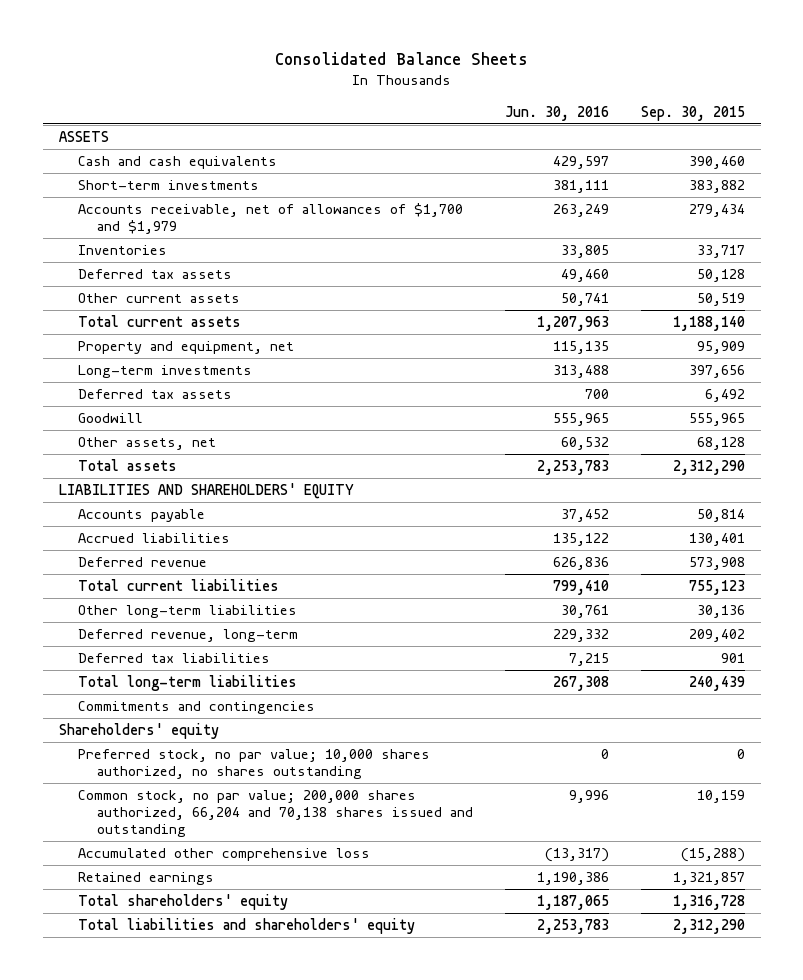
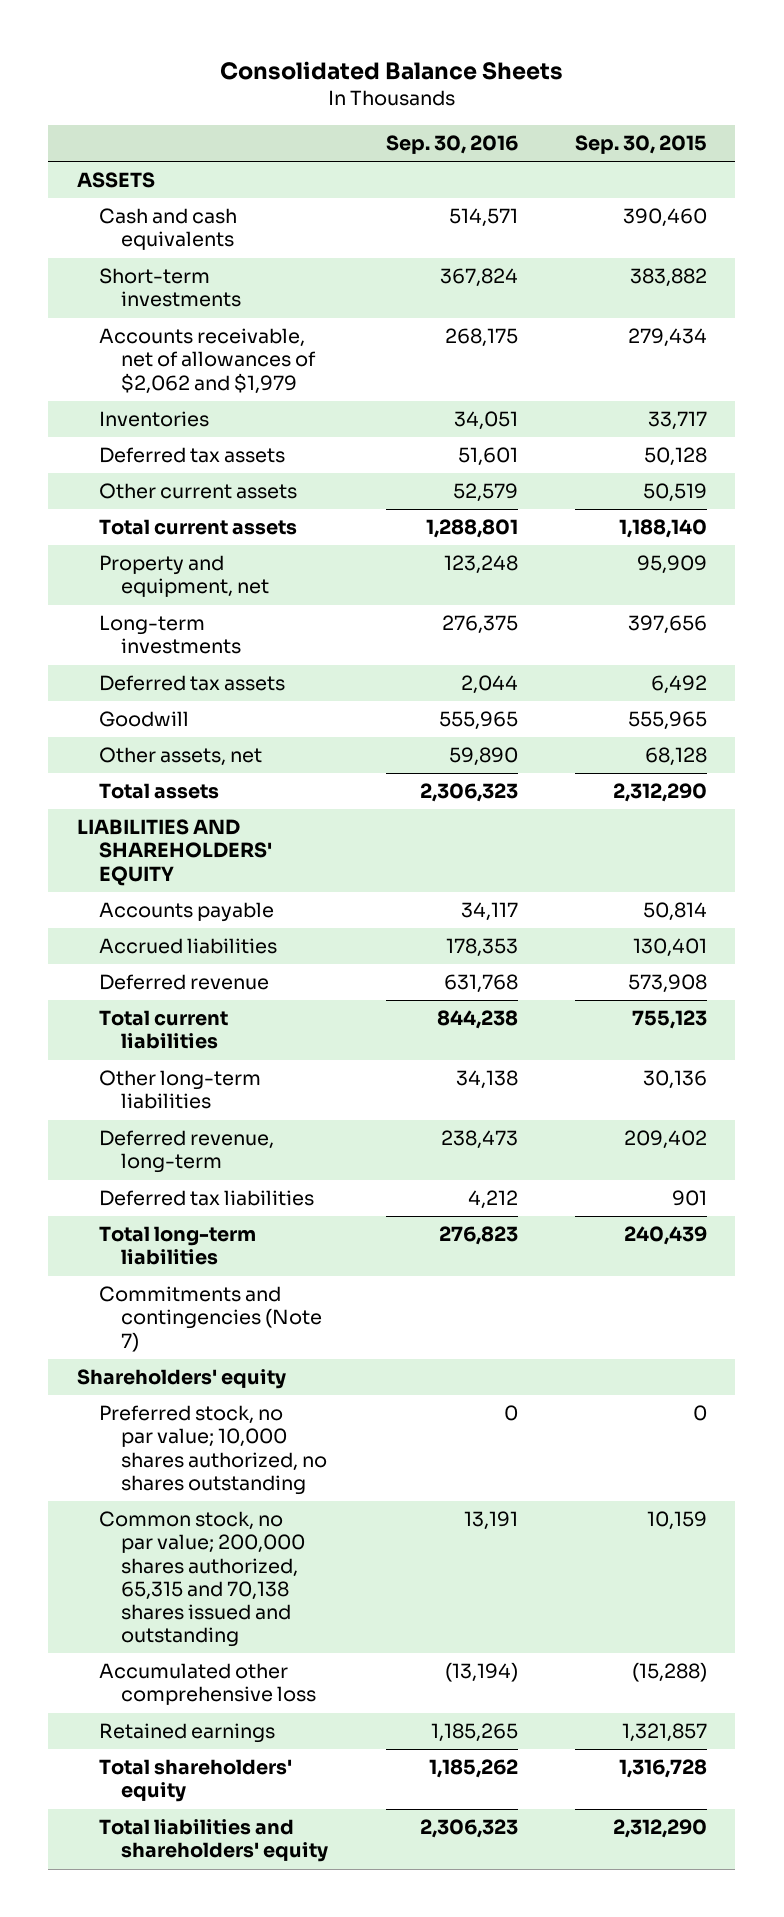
[504,105,609,121] Jun. 30, 2016 -> none
none -> [385,135,518,155] Sep. 30, 2016
[77,203,463,235] Accounts receivable, net of allowances of $1,700 and $1,979 -> [99,328,317,394] Accounts receivable, net of allowances of $2,062 and $1,979
[77,701,315,715] Commitments and contingencies -> [99,1286,323,1352] Commitments and contingencies (Note 7)
[77,790,473,837] Common stock, no par value; 200,000 shares authorized, 66,204 and 70,138 shares issued and outstanding -> [99,1511,306,1647] Common stock, no par value; 200,000 shares authorized, 65,315 and 70,138 shares issued and outstanding

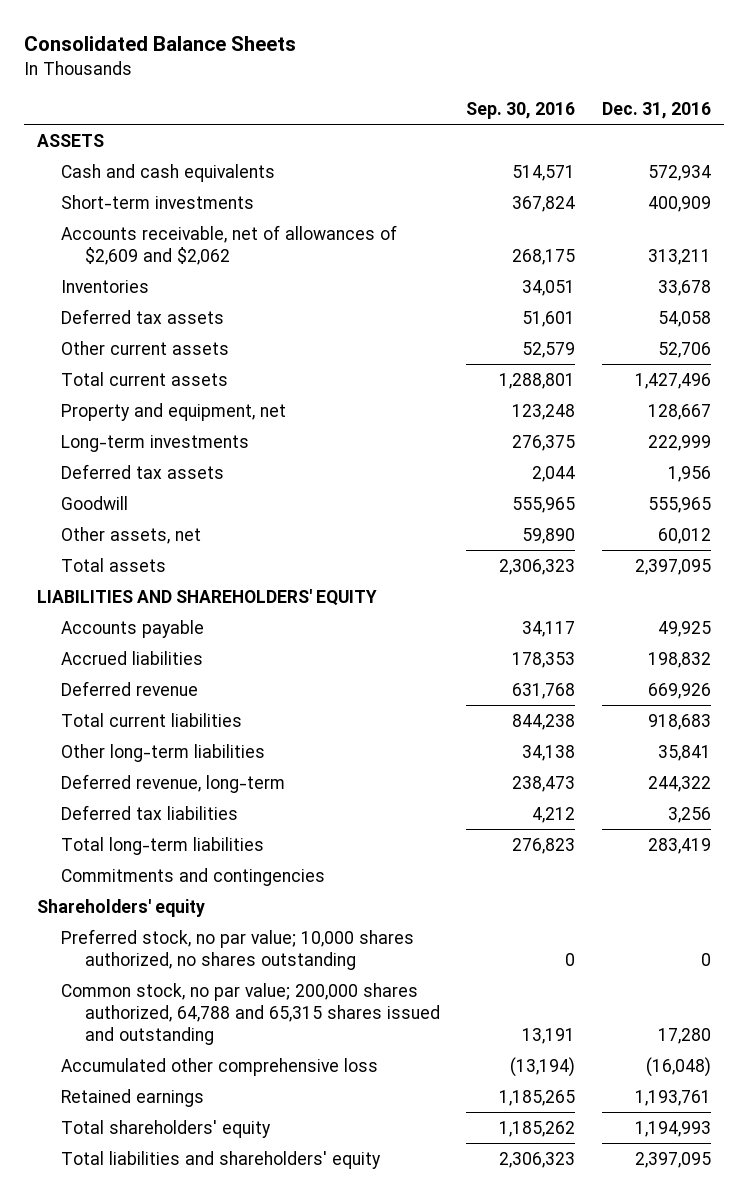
[574,135,707,155] Sep. 30, 2015 -> none
none -> [602,101,712,119] Dec. 31, 2016
[99,328,317,394] Accounts receivable, net of allowances of $2,062 and $1,979 -> [60,224,397,265] Accounts receivable, net of allowances of $2,609 and $2,062
[99,1286,323,1352] Commitments and contingencies (Note 7) -> [60,867,325,886] Commitments and contingencies
[99,1511,306,1647] Common stock, no par value; 200,000 shares authorized, 65,315 and 70,138 shares issued and outstanding -> [60,982,440,1045] Common stock, no par value; 200,000 shares authorized, 64,788 and 65,315 shares issued and outstanding

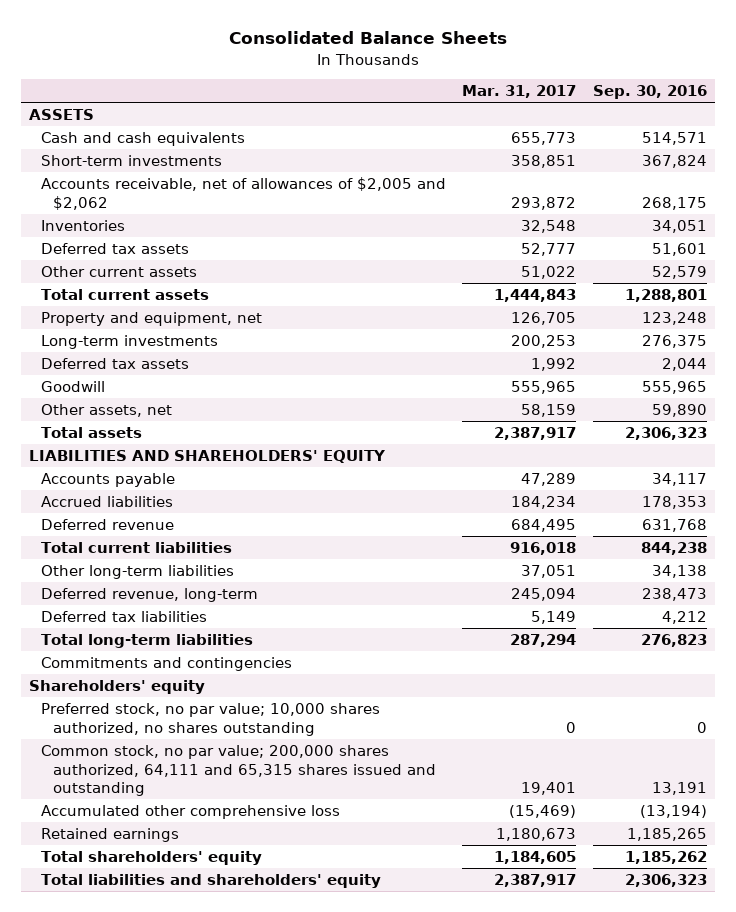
[602,101,712,119] Dec. 31, 2016 -> none
none -> [462,85,577,99] Mar. 31, 2017
[60,224,397,265] Accounts receivable, net of allowances of $2,609 and $2,062 -> [41,176,447,210] Accounts receivable, net of allowances of $2,005 and $2,062
[60,982,440,1045] Common stock, no par value; 200,000 shares authorized, 64,788 and 65,315 shares issued and outstanding -> [41,744,437,797] Common stock, no par value; 200,000 shares authorized, 64,111 and 65,315 shares issued and outstanding

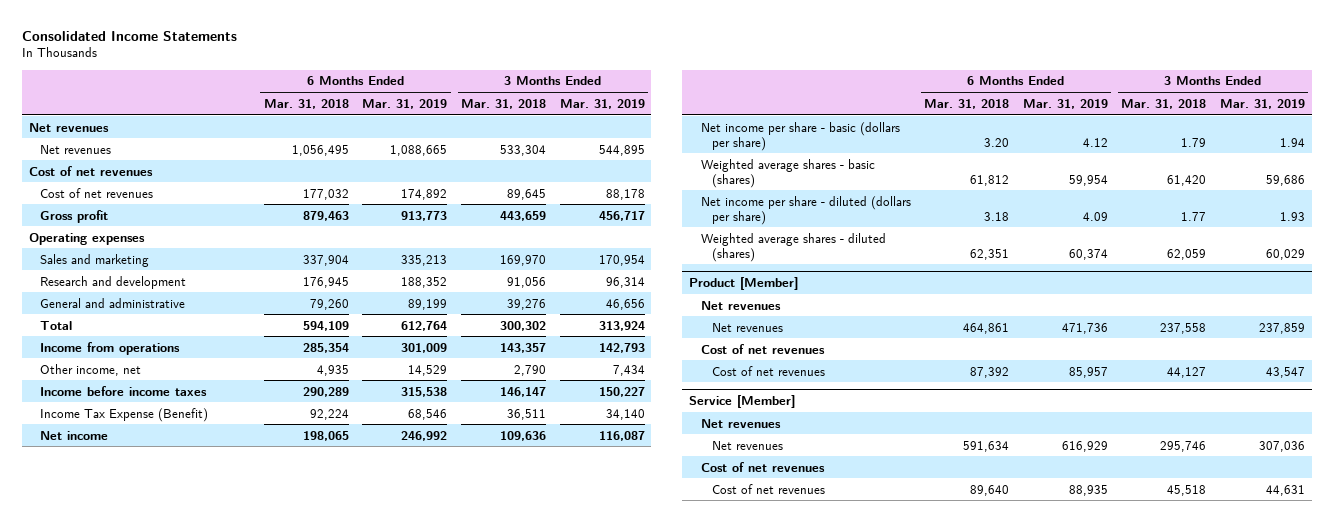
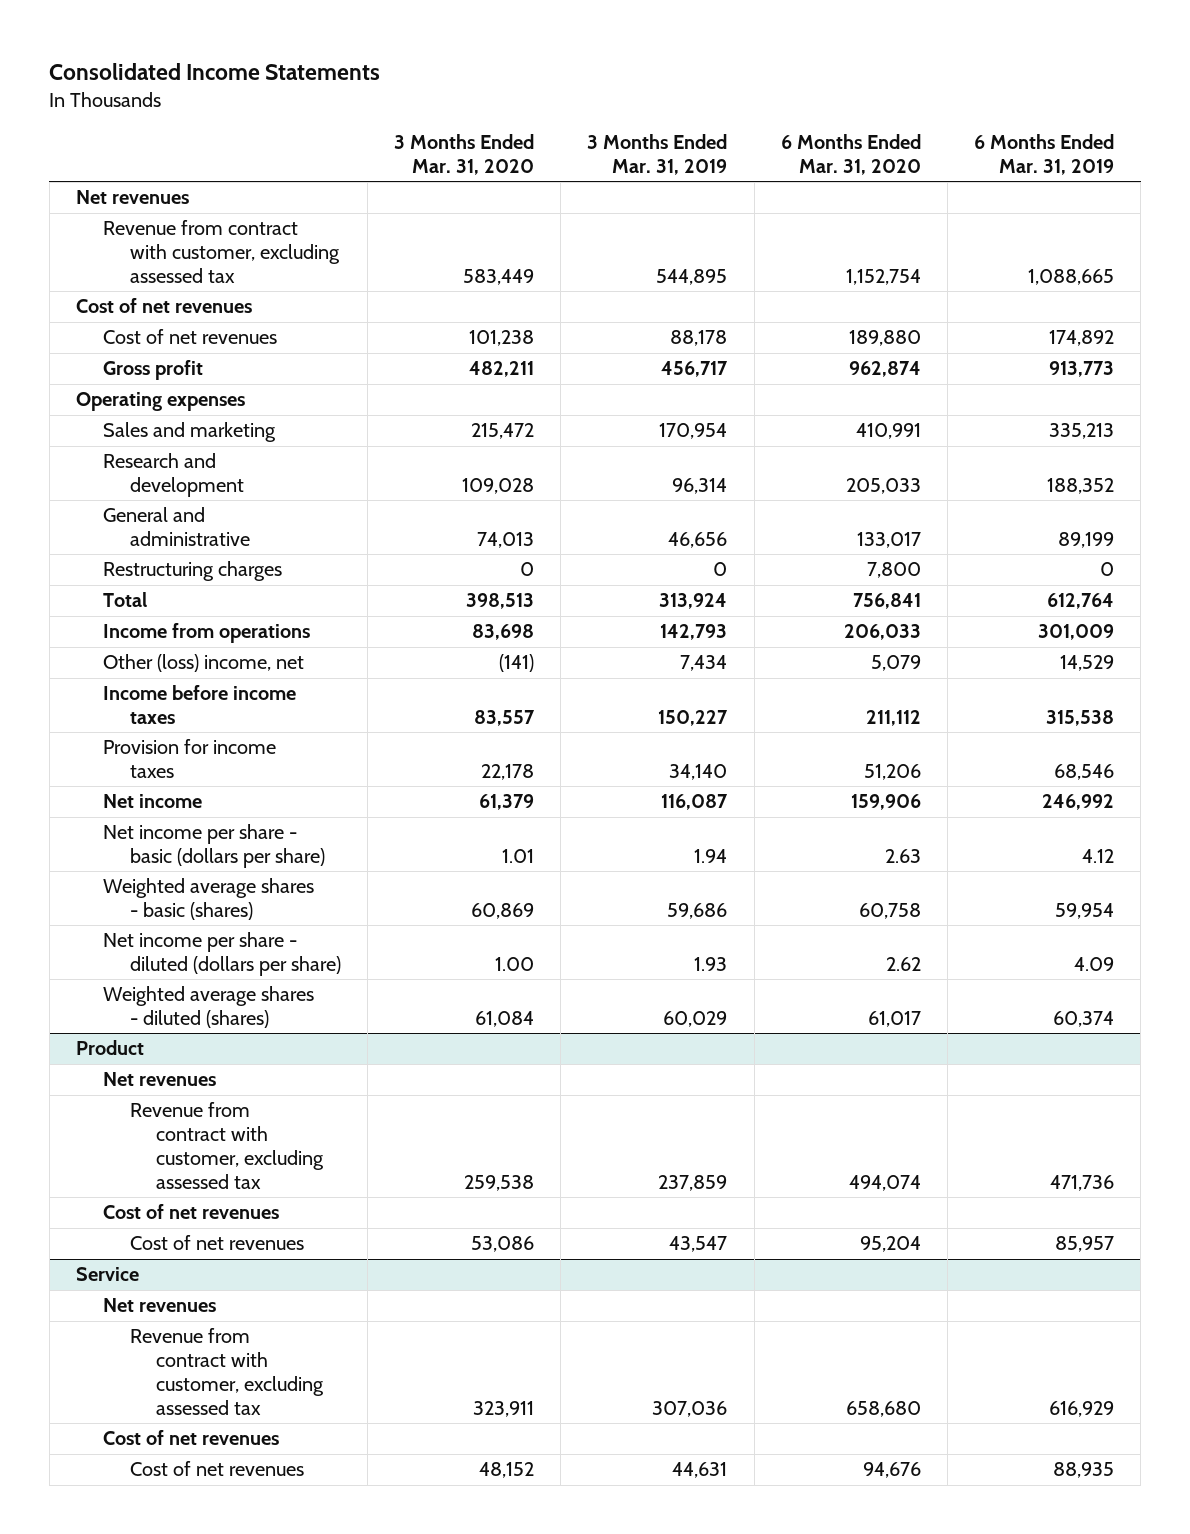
[263,98,349,109] Mar. 31, 2018 -> none
[460,98,546,109] Mar. 31, 2018 -> none
none -> [393,133,534,175] 3 Months Ended Mar. 31, 2020
none -> [780,133,921,175] 6 Months Ended Mar. 31, 2020
[40,144,112,154] Net revenues -> [102,220,340,284] Revenue from contract with customer, excluding assessed tax
none -> [102,561,282,582] Restructuring charges
[40,363,142,376] Other income, net -> [102,654,304,673] Other (loss) income, net
[40,407,209,422] Income Tax Expense (Benefit) -> [102,739,276,779] Provision for income taxes
[688,277,798,291] Product [Member] -> [76,1040,145,1056] Product
[712,322,784,332] Net revenues -> [129,1102,325,1189] Revenue from contract with customer, excluding assessed tax
[688,395,795,409] Service [Member] -> [76,1267,140,1282] Service
[712,440,784,450] Net revenues -> [129,1328,325,1415] Revenue from contract with customer, excluding assessed tax

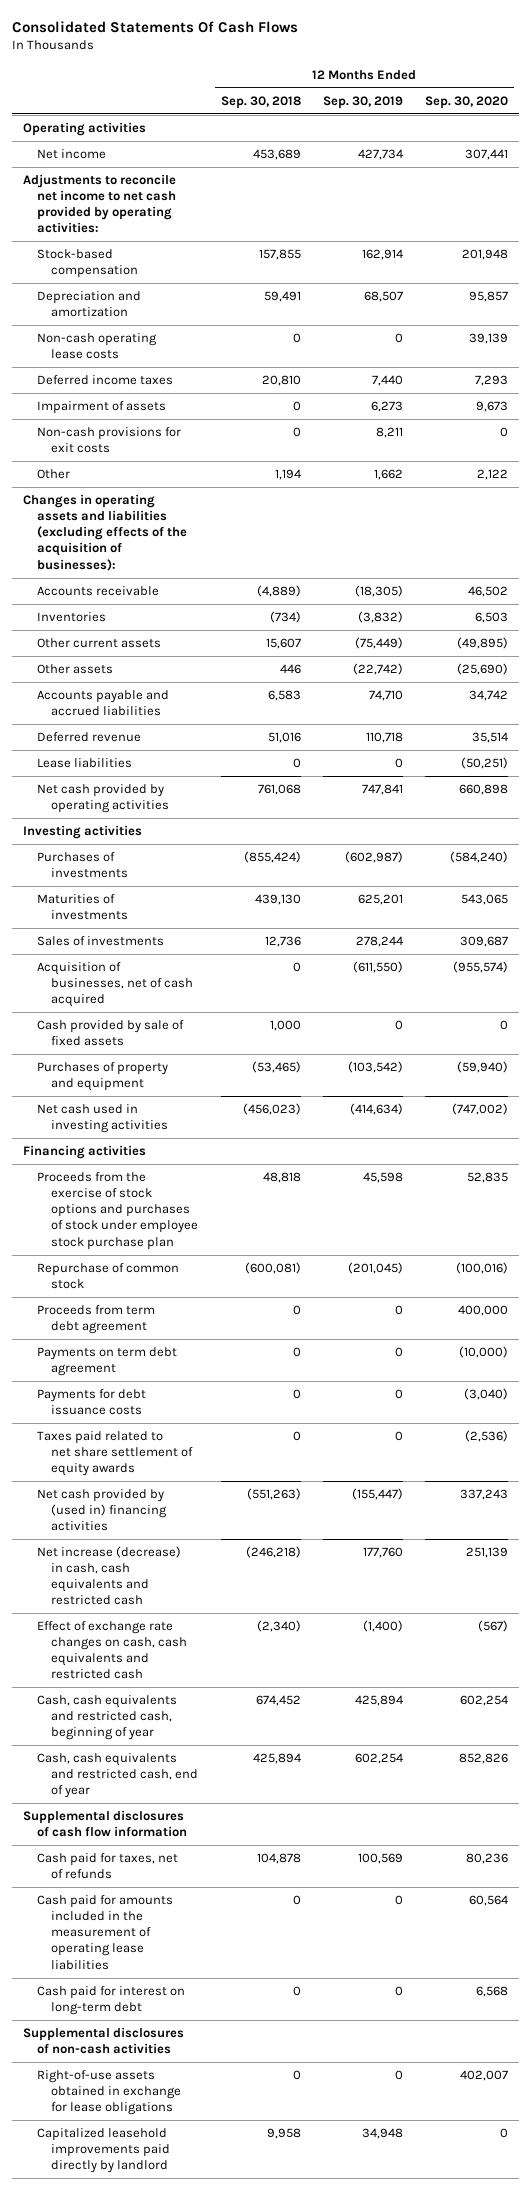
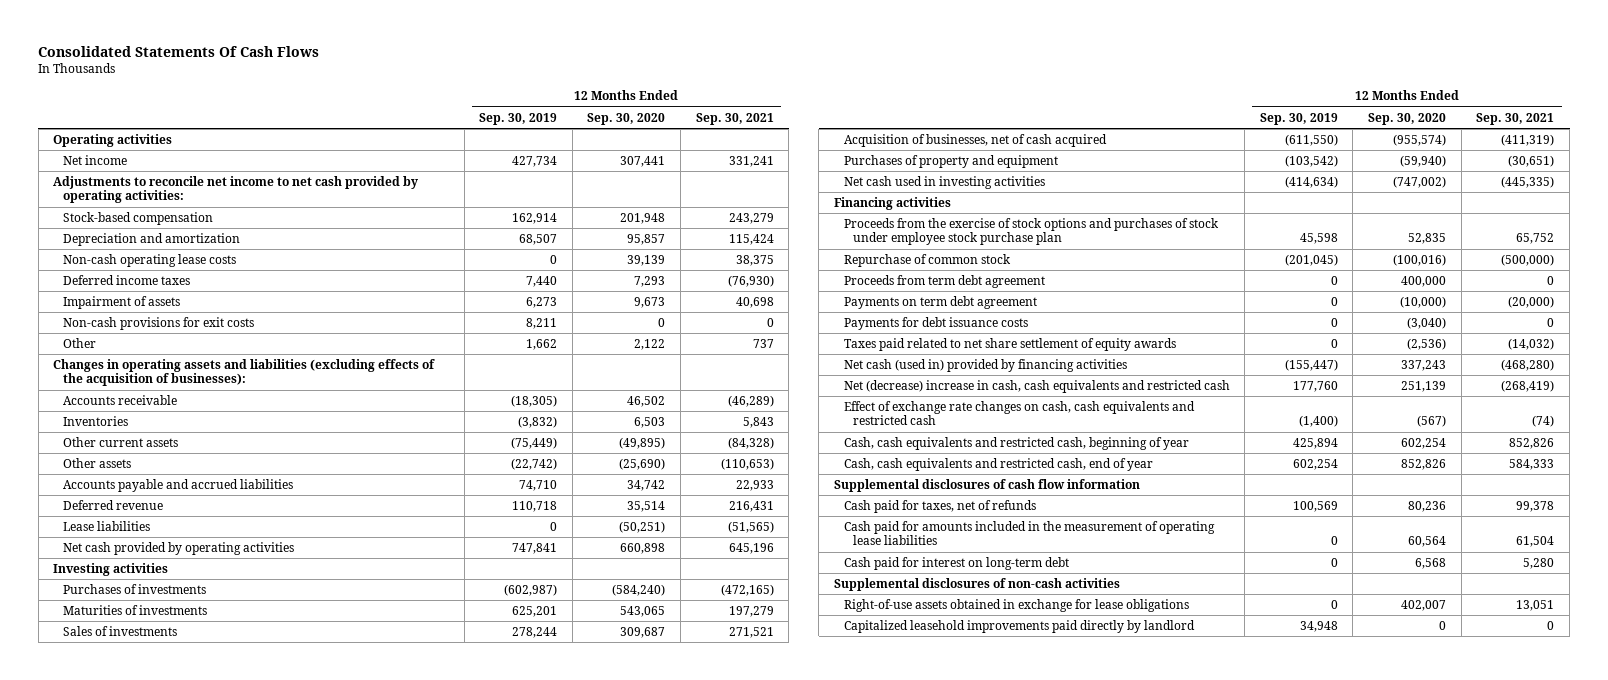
[220,95,301,109] Sep. 30, 2018 -> none
none -> [695,112,774,125] Sep. 30, 2021
[37,1020,185,1047] Cash provided by sale of fixed assets -> none
[37,1489,168,1532] Net cash provided by (used in) financing activities -> [843,359,1127,373] Net cash (used in) provided by financing activities
[37,1546,182,1606] Net increase (decrease) in cash, cash equivalents and restricted cash -> [843,380,1230,394] Net (decrease) increase in cash, cash equivalents and restricted cash

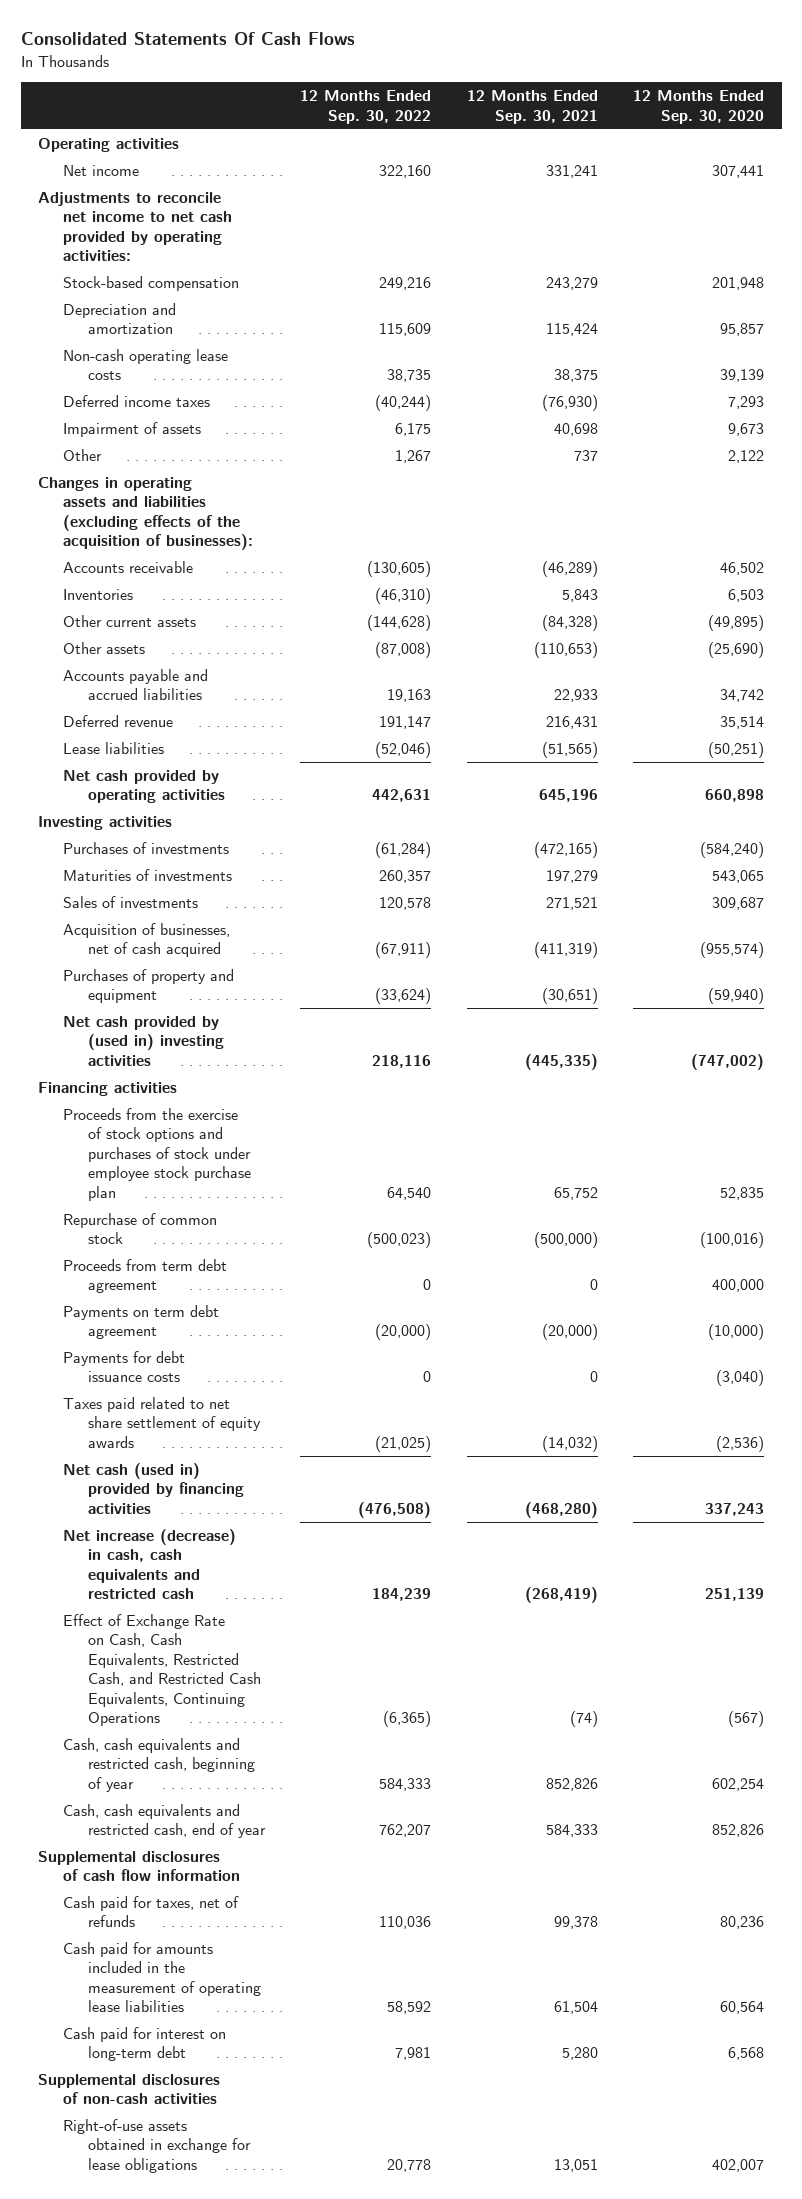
[479,112,558,125] Sep. 30, 2019 -> none
none -> [300,90,432,124] 12 Months Ended Sep. 30, 2022
[62,317,254,331] Non-cash provisions for exit costs -> none
[843,176,1045,190] Net cash used in investing activities -> [63,1016,225,1066] Net cash provided by (used in) investing activities
[843,380,1230,394] Net (decrease) increase in cash, cash equivalents and restricted cash -> [63,1529,237,1600] Net increase (decrease) in cash, cash equivalents and restricted cash
[843,401,1195,426] Effect of exchange rate changes on cash, cash equivalents and restricted cash -> [63,1614,262,1727] Effect of Exchange Rate on Cash, Cash Equivalents, Restricted Cash, and Restricted Cash Equivalents, Continuing Operations
[843,620,1195,634] Capitalized leasehold improvements paid directly by landlord -> none

